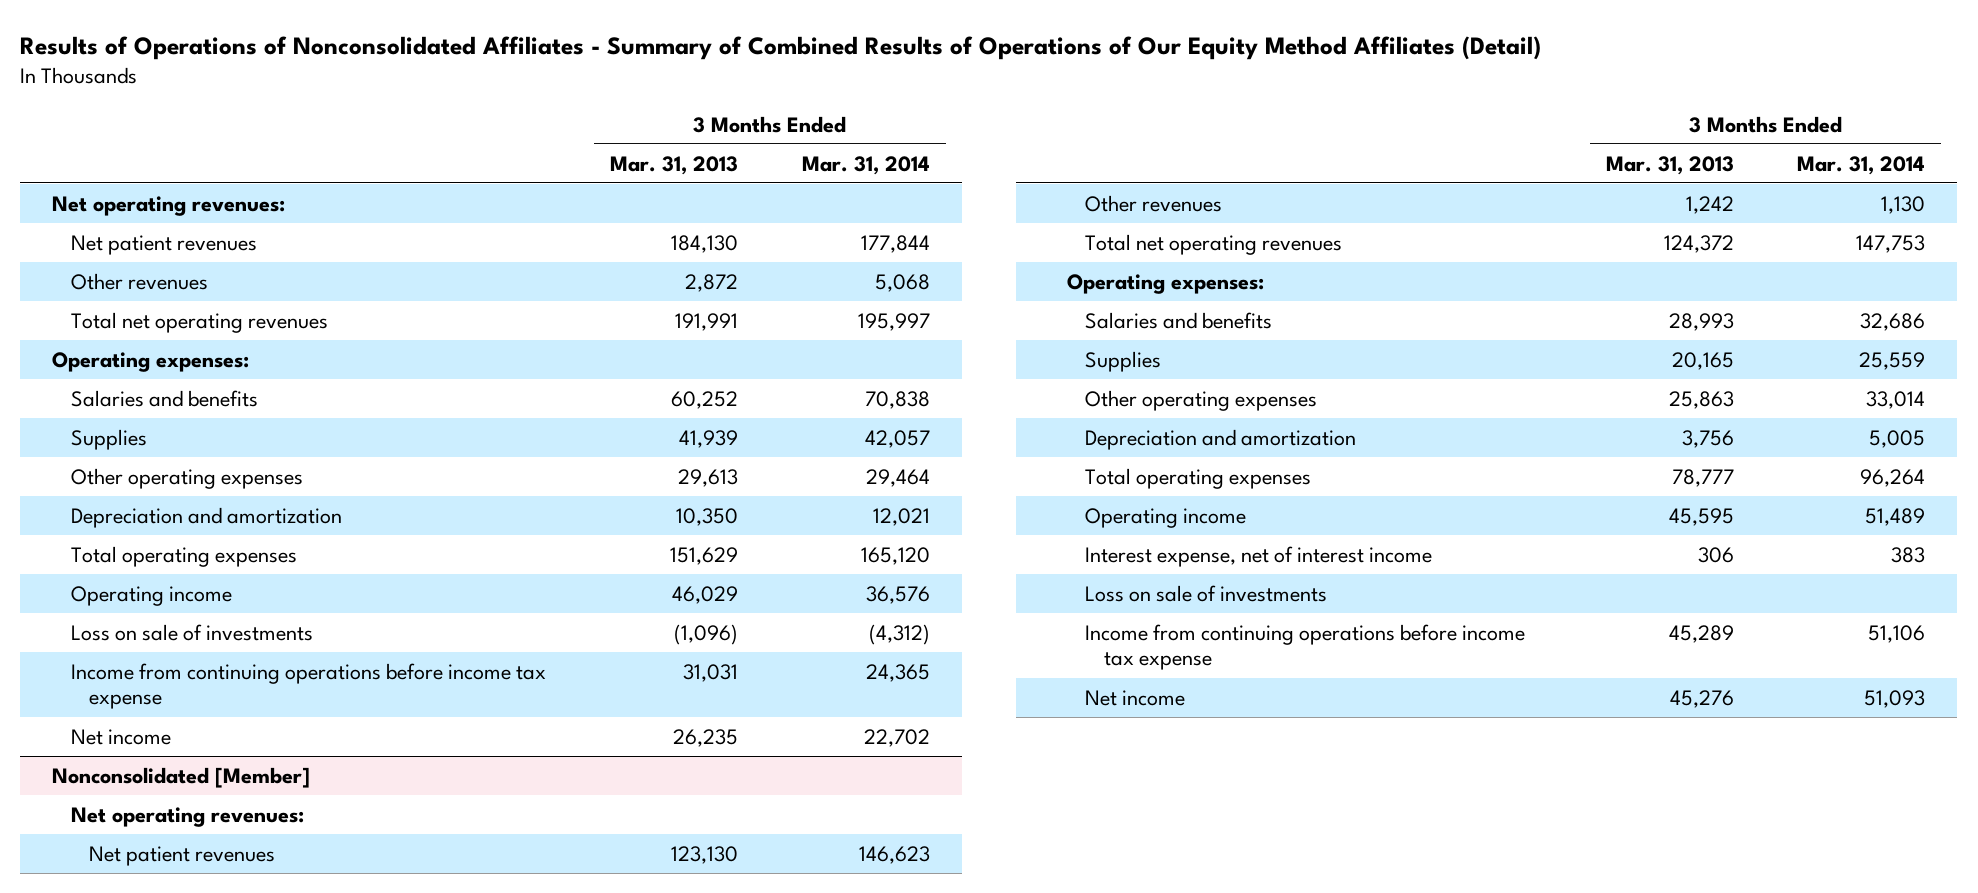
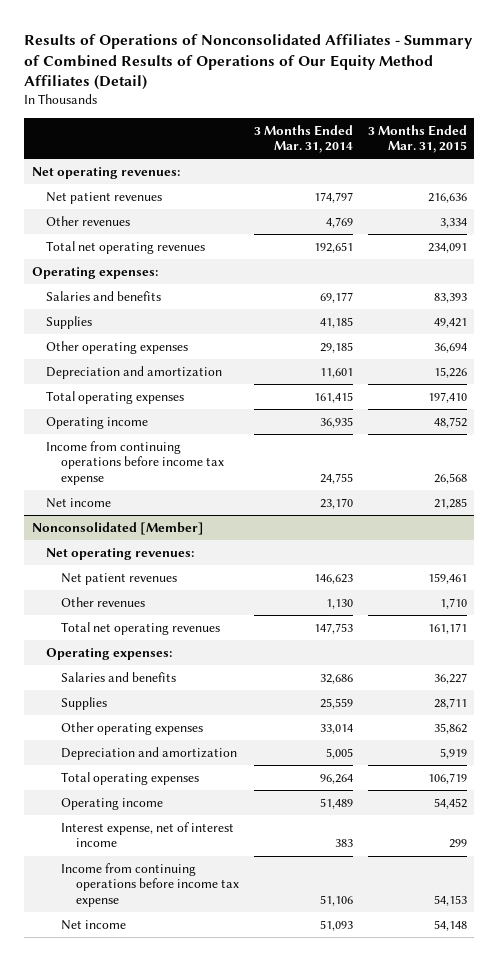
[609,155,738,175] Mar. 31, 2013 -> none
none -> [367,124,467,154] 3 Months Ended Mar. 31, 2015
[860,234,930,253] 177,844 -> [313,192,353,204] 174,797
[874,273,930,292] 5,068 -> [325,217,353,229] 4,769
[857,312,930,331] 195,997 -> [313,242,353,254] 192,651
[70,623,313,641] Loss on sale of investments -> none
[864,390,930,409] 70,838 -> [319,292,353,304] 69,177
[864,429,930,448] 42,057 -> [319,317,353,329] 41,185
[865,468,930,487] 29,464 -> [319,342,353,354] 29,185
[872,507,930,526] 12,021 -> [319,368,353,379] 11,601
[860,546,930,565] 165,120 -> [313,392,353,404] 161,415
[865,585,930,604] 36,576 -> [319,417,353,429] 36,935
[865,663,930,682] 24,365 -> [319,472,353,484] 24,755
[863,728,930,747] 22,702 -> [319,498,353,510] 23,170
[1085,584,1328,602] Loss on sale of investments -> none

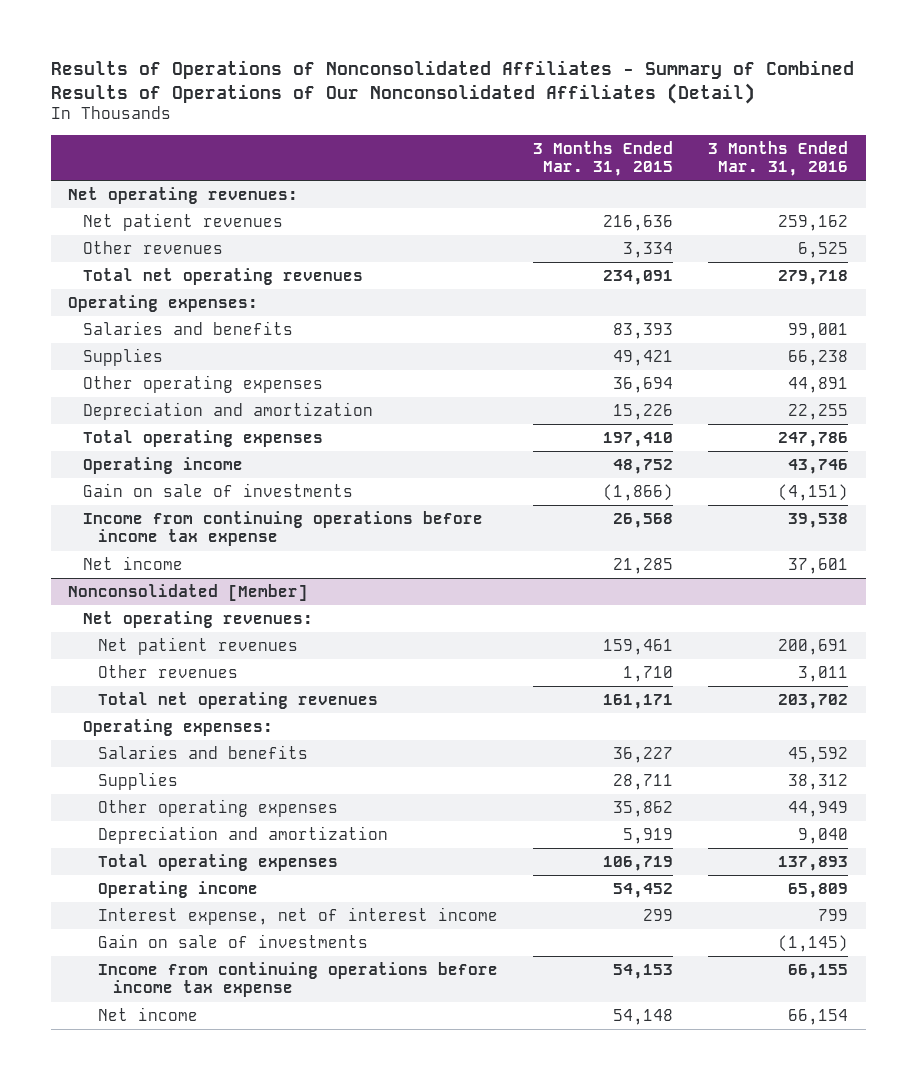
[24,33,474,91] Results of Operations of Nonconsolidated Affiliates - Summary of Combined Results of Operations of Our Equity Method Affiliates (Detail) -> [50,59,854,104] Results of Operations of Nonconsolidated Affiliates - Summary of Combined Results of Operations of Our Nonconsolidated Affiliates (Detail)
[253,124,353,154] 3 Months Ended Mar. 31, 2014 -> none
none -> [708,140,849,177] 3 Months Ended Mar. 31, 2016
none -> [83,482,354,497] Gain on sale of investments
none -> [98,933,369,948] Gain on sale of investments

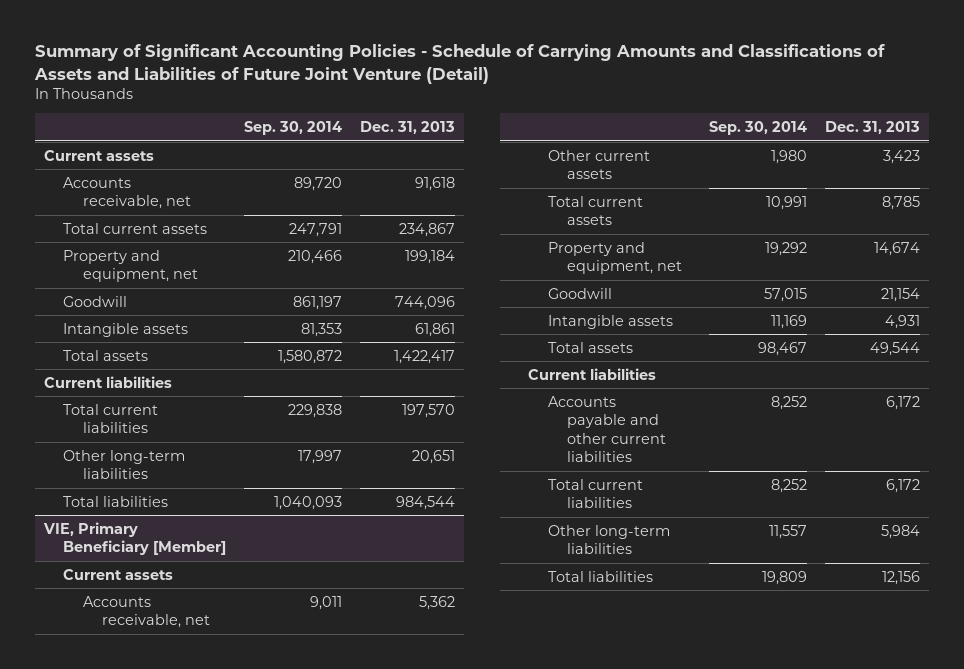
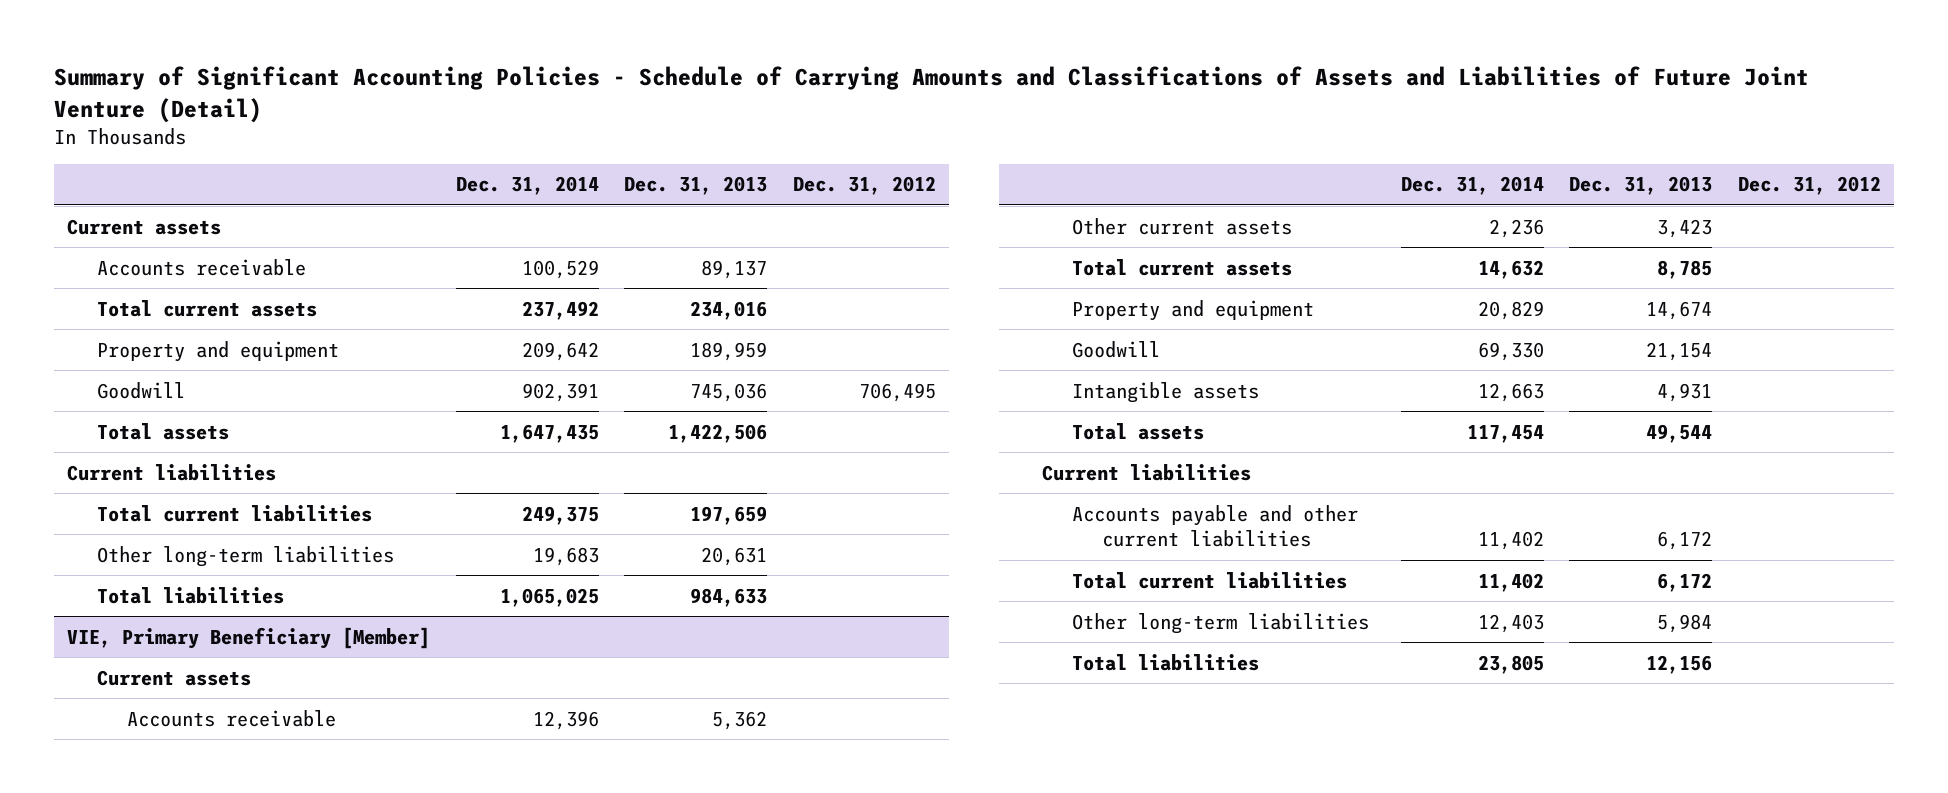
[244,121,343,136] Sep. 30, 2014 -> none
none -> [455,176,599,196] Dec. 31, 2014
none -> [793,176,937,196] Dec. 31, 2012
[63,322,189,337] Intangible assets -> none
[63,176,191,210] Accounts receivable, net -> [96,258,306,276] Accounts receivable
[415,176,456,191] 91,618 -> [701,259,768,279] 89,137
[399,222,456,237] 234,867 -> [690,300,768,320] 234,016
[63,249,198,283] Property and equipment, net -> [96,340,339,362] Property and equipment
[405,249,456,264] 199,184 -> [690,341,768,361] 189,959
[395,295,456,310] 744,096 -> [690,382,768,402] 745,036
[394,349,456,364] 1,422,417 -> [668,423,768,443] 1,422,506
[402,403,456,418] 197,570 -> [690,505,768,525] 197,659
[412,449,456,464] 20,651 -> [701,546,768,566] 20,631
[396,495,456,510] 984,544 -> [690,587,768,607] 984,633
[82,595,211,629] Accounts receivable, net -> [126,709,336,727] Accounts receivable
[547,241,682,275] Property and equipment, net -> [1071,299,1314,321] Property and equipment

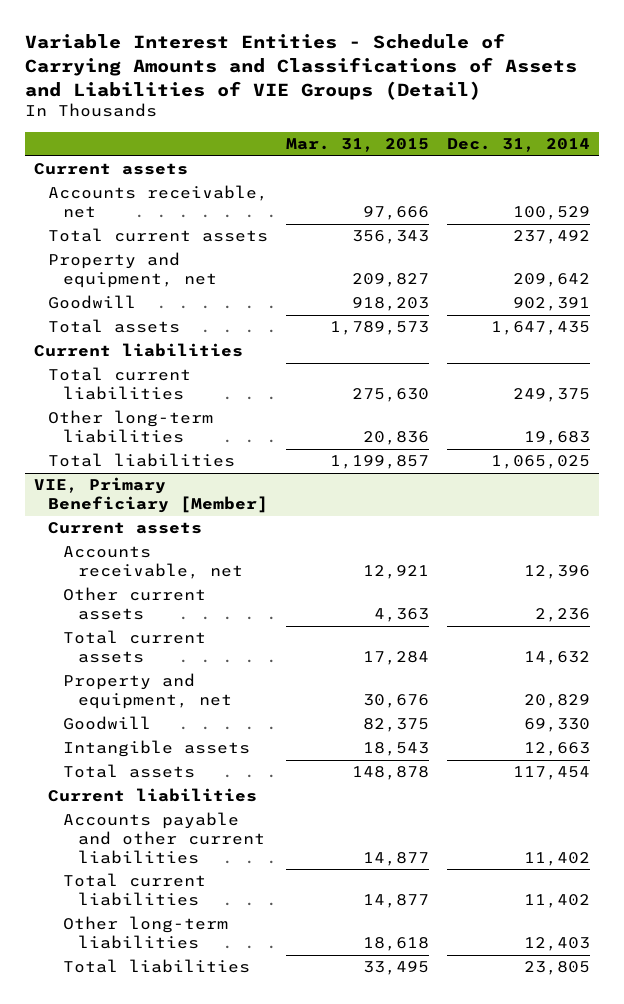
[54,66,1810,123] Summary of Significant Accounting Policies - Schedule of Carrying Amounts and Classifications of Assets and Liabilities of Future Joint Venture (Detail) -> [24,33,577,100] Variable Interest Entities - Schedule of Carrying Amounts and Classifications of Assets and Liabilities of VIE Groups (Detail)
[624,176,768,196] Dec. 31, 2013 -> none
[793,176,937,196] Dec. 31, 2012 -> none
none -> [286,137,430,152] Mar. 31, 2015
[96,258,306,276] Accounts receivable -> [48,185,269,219] Accounts receivable, net
[96,340,339,362] Property and equipment -> [48,252,218,289] Property and equipment, net
[126,709,336,727] Accounts receivable -> [63,546,244,580] Accounts receivable, net
[1071,299,1314,321] Property and equipment -> [63,673,233,710] Property and equipment, net

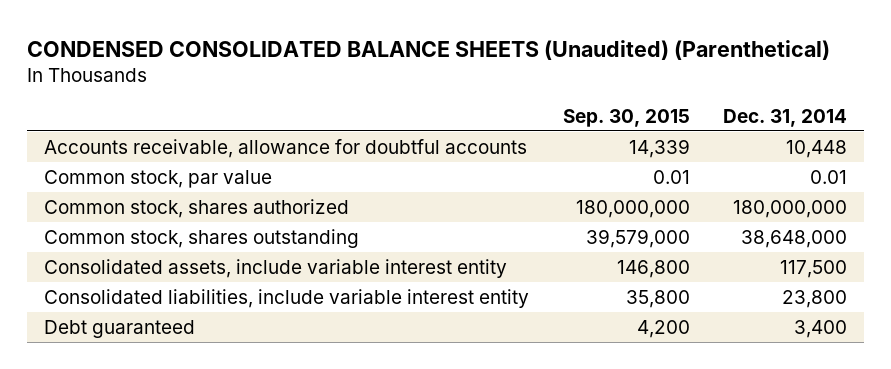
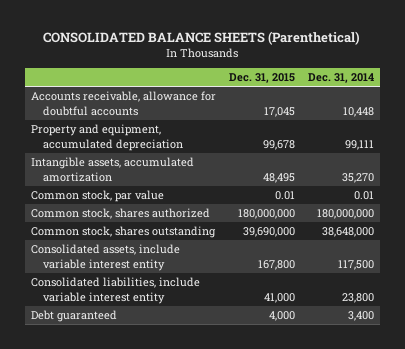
[27,39,831,60] CONDENSED CONSOLIDATED BALANCE SHEETS (Unaudited) (Parenthetical) -> [43,30,361,45] CONSOLIDATED BALANCE SHEETS (Parenthetical)
[562,108,690,127] Sep. 30, 2015 -> none
none -> [228,73,295,84] Dec. 31, 2015
none -> [31,124,183,151] Property and equipment, accumulated depreciation
none -> [31,157,195,182] Intangible assets, accumulated amortization

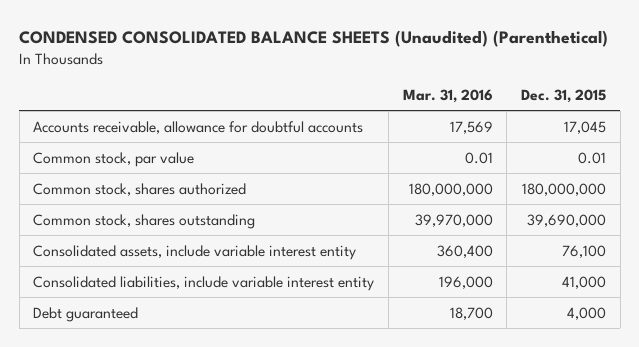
[43,30,361,45] CONSOLIDATED BALANCE SHEETS (Parenthetical) -> [19,30,609,48] CONDENSED CONSOLIDATED BALANCE SHEETS (Unaudited) (Parenthetical)
[307,73,374,84] Dec. 31, 2014 -> none
none -> [402,88,493,103] Mar. 31, 2016
[31,124,183,151] Property and equipment, accumulated depreciation -> none
[31,157,195,182] Intangible assets, accumulated amortization -> none
[257,259,295,270] 167,800 -> [561,244,606,258] 76,100

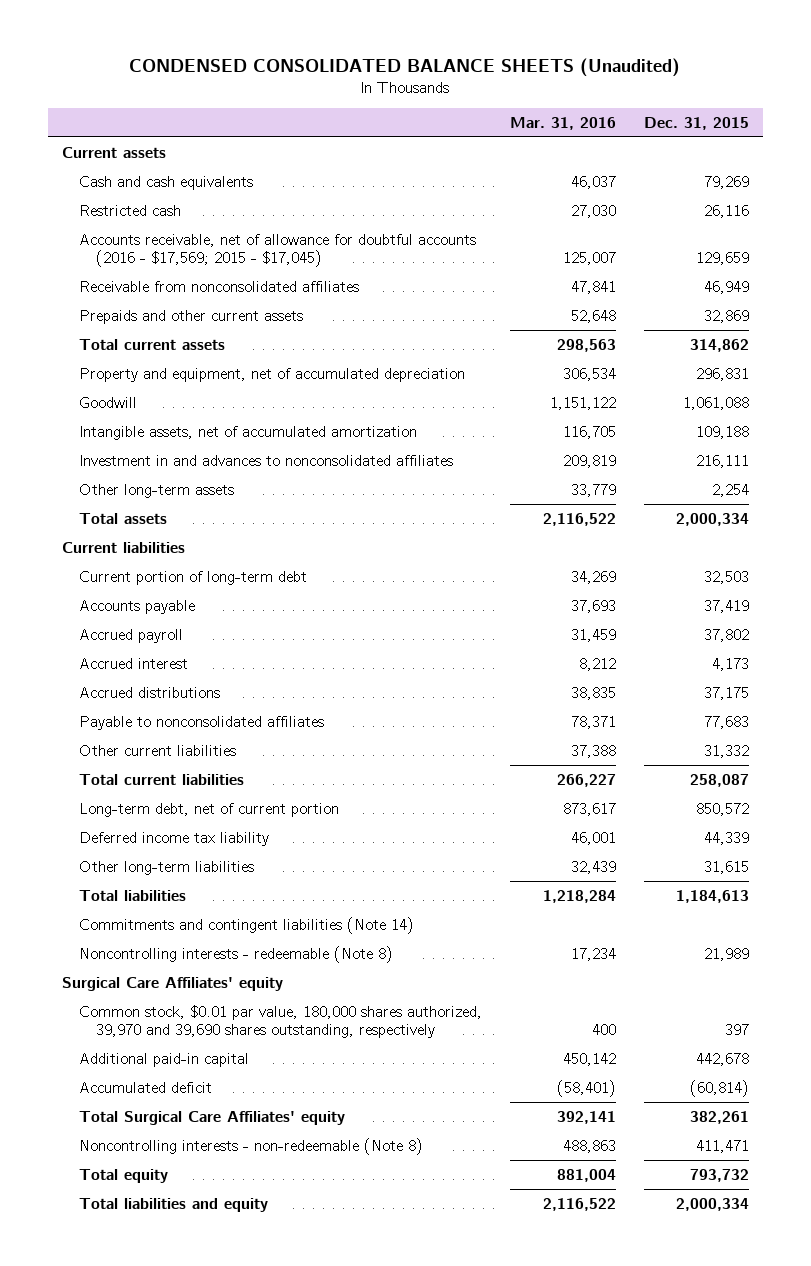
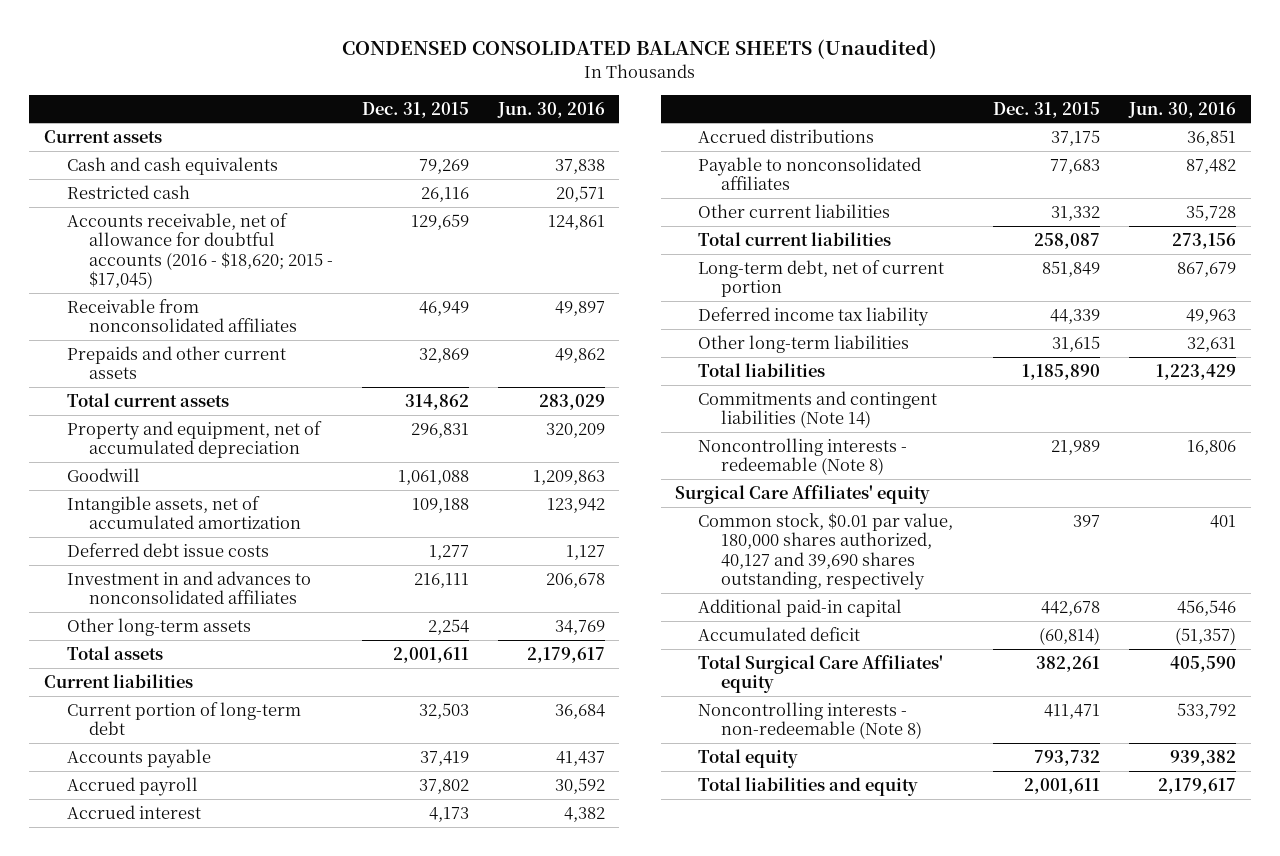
[509,116,616,130] Mar. 31, 2016 -> none
none -> [496,101,605,118] Jun. 30, 2016
[79,233,477,267] Accounts receivable, net of allowance for doubtful accounts (2016 - $17,569; 2015 - $17,045) -> [66,212,334,289] Accounts receivable, net of allowance for doubtful accounts (2016 - $18,620; 2015 - $17,045)
none -> [66,542,269,557] Deferred debt issue costs
[675,512,749,526] 2,000,334 -> [392,646,469,663] 2,001,611
[695,802,749,816] 850,572 -> [1042,260,1101,277] 851,849
[675,889,749,903] 1,184,613 -> [1022,363,1101,380] 1,185,890
[79,1004,483,1038] Common stock, $0.01 par value, 180,000 shares authorized, 39,970 and 39,690 shares outstanding, respectively -> [698,512,954,590] Common stock, $0.01 par value, 180,000 shares authorized, 40,127 and 39,690 shares outstanding, respectively
[675,1197,749,1211] 2,000,334 -> [1024,777,1101,794] 2,001,611

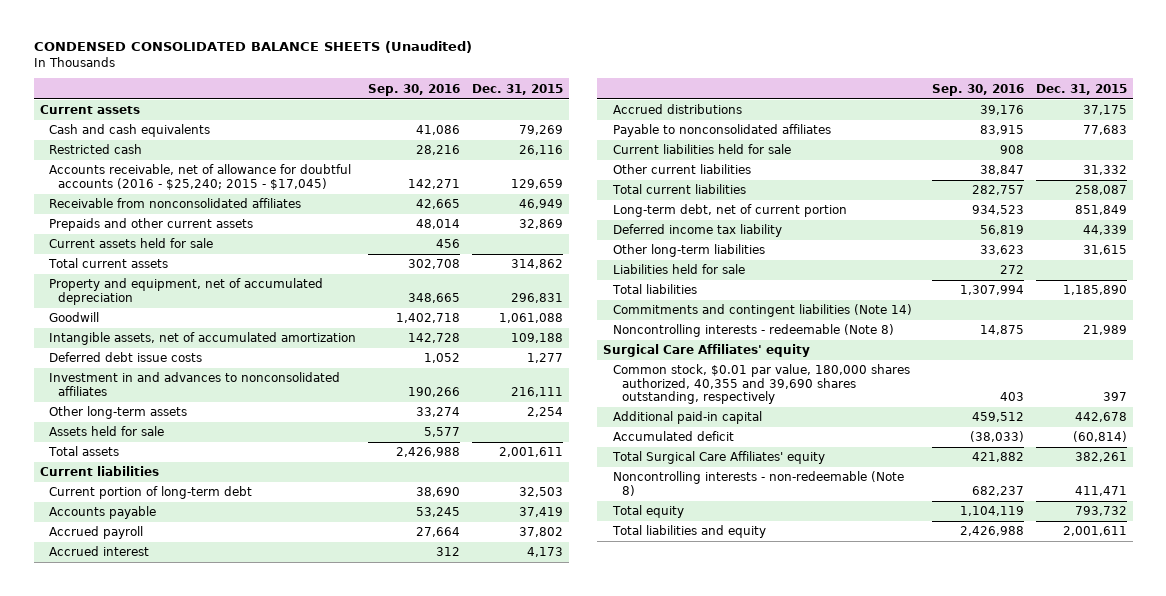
[496,101,605,118] Jun. 30, 2016 -> none
none -> [368,83,461,96] Sep. 30, 2016
[66,212,334,289] Accounts receivable, net of allowance for doubtful accounts (2016 - $18,620; 2015 - $17,045) -> [49,164,352,190] Accounts receivable, net of allowance for doubtful accounts (2016 - $25,240; 2015 - $17,045)
none -> [49,238,214,249] Current assets held for sale
none -> [49,426,165,437] Assets held for sale
none -> [612,144,791,155] Current liabilities held for sale
none -> [612,264,745,275] Liabilities held for sale
[698,512,954,590] Common stock, $0.01 par value, 180,000 shares authorized, 40,127 and 39,690 shares outstanding, respectively -> [612,364,910,404] Common stock, $0.01 par value, 180,000 shares authorized, 40,355 and 39,690 shares outstanding, respectively

